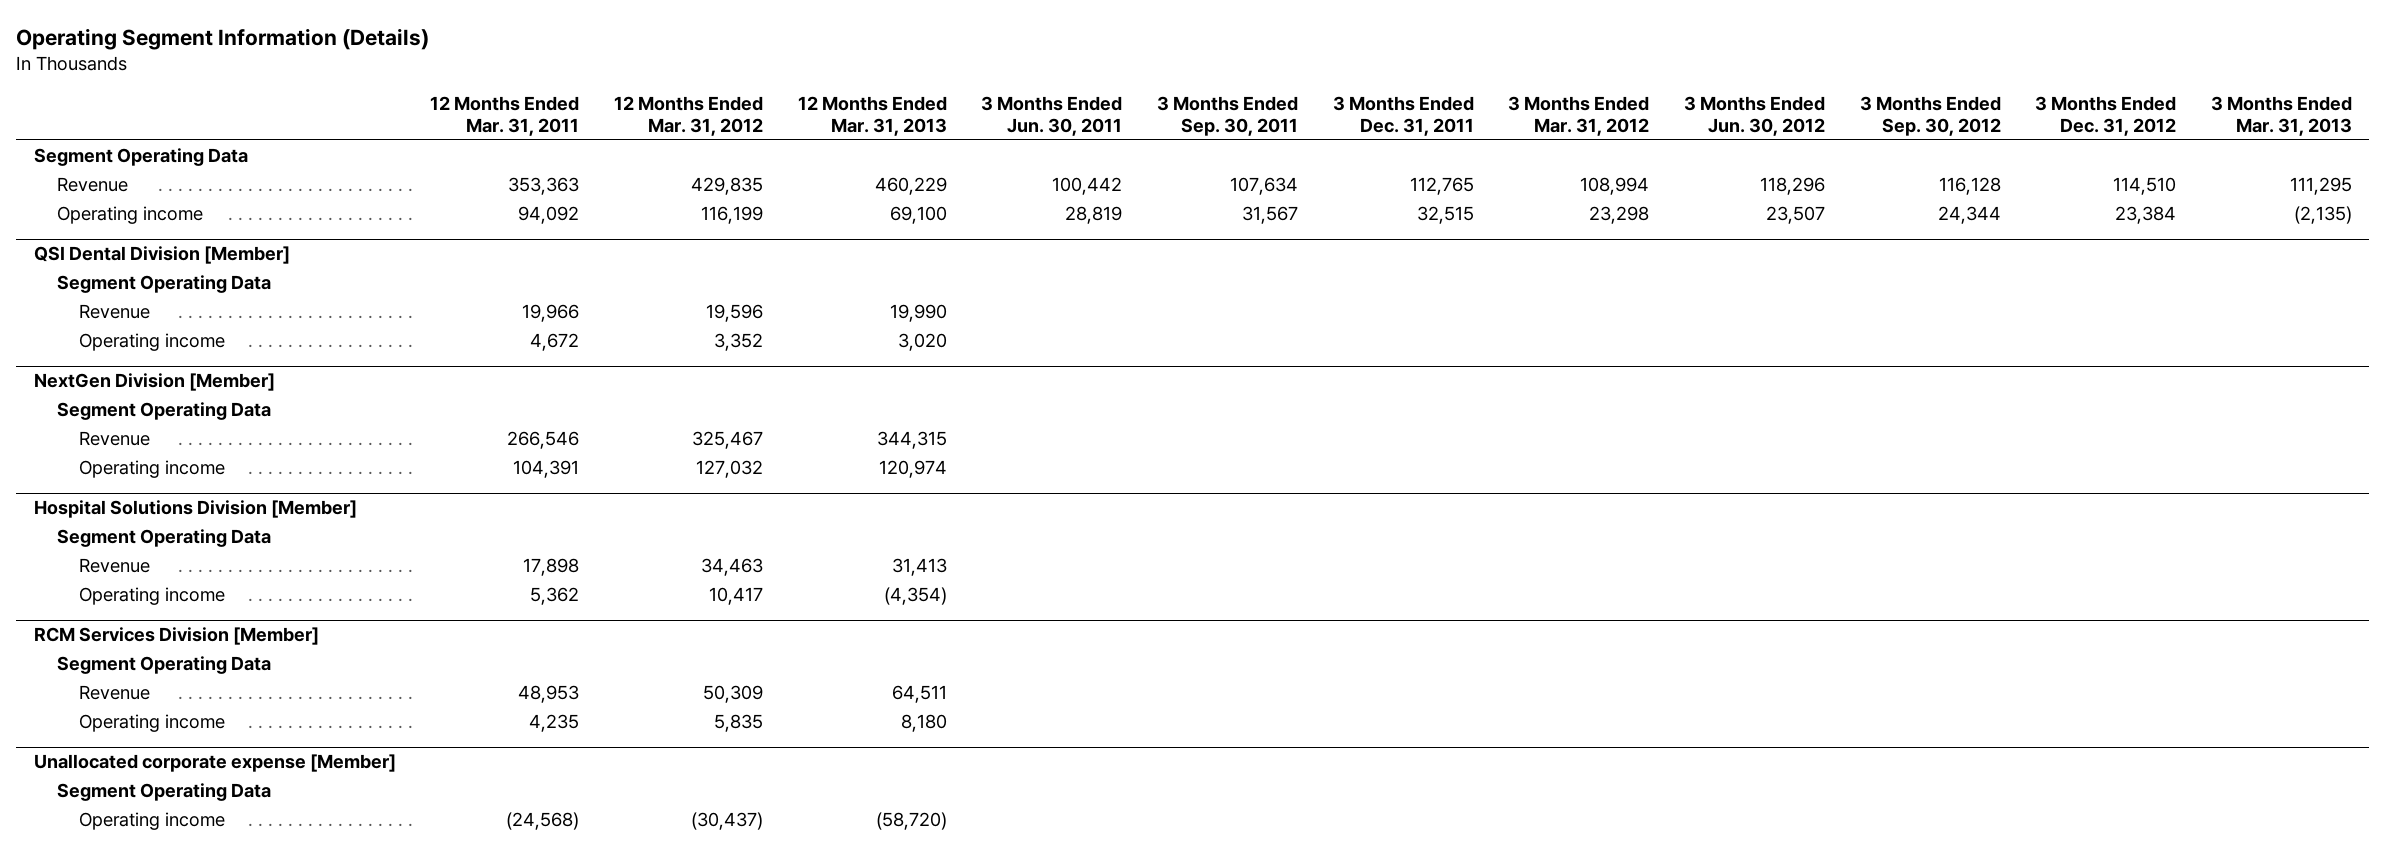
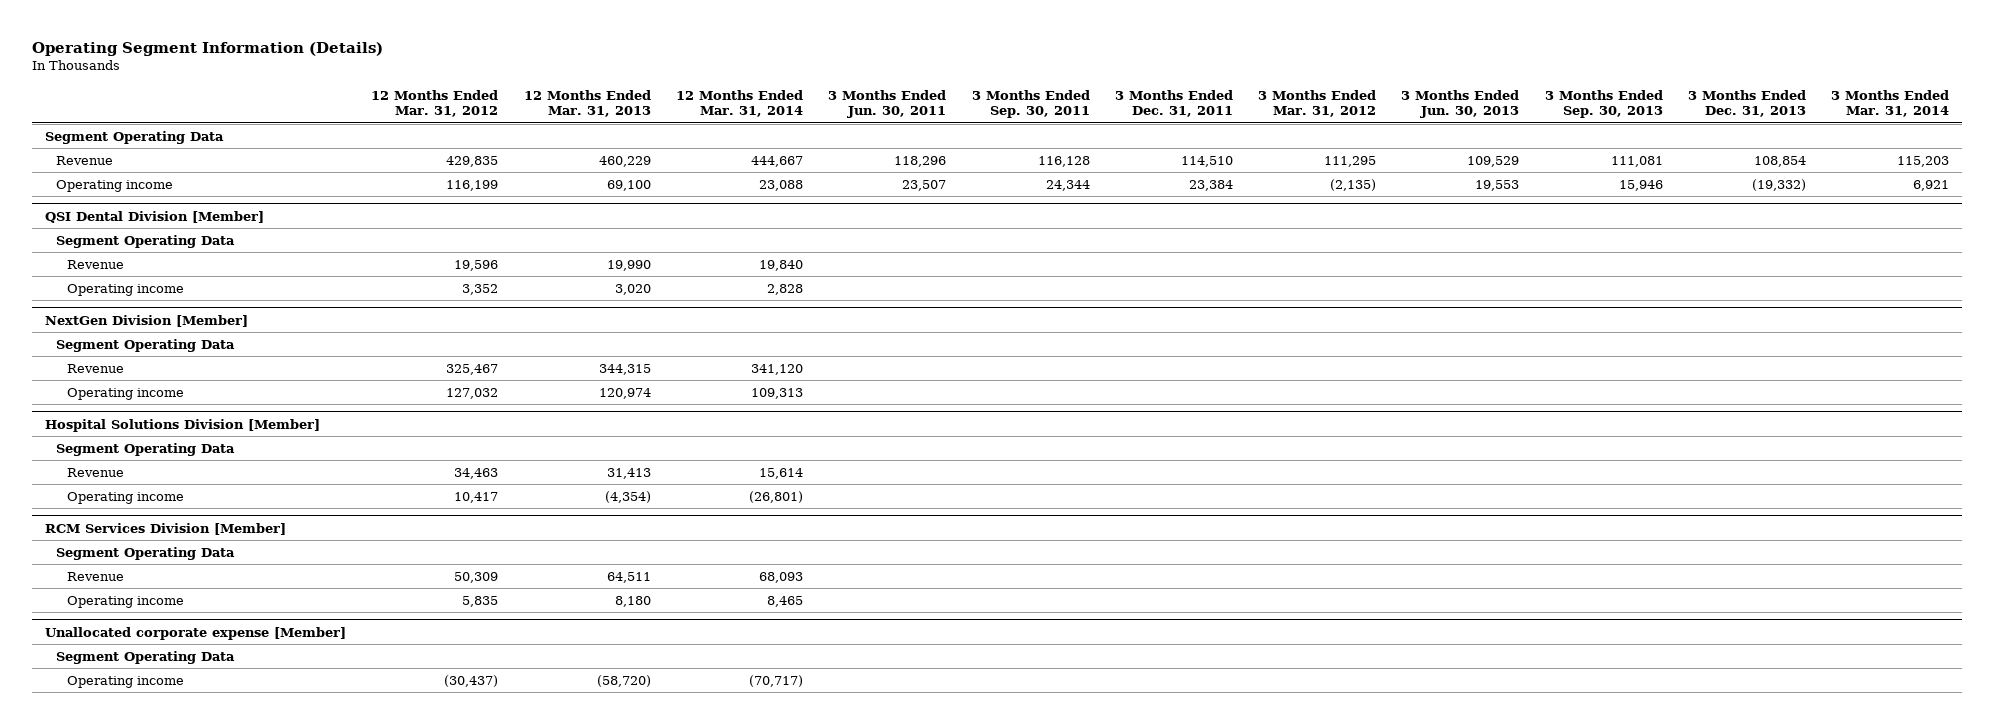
[430,95,580,137] 12 Months Ended Mar. 31, 2011 -> none
[1683,95,1825,137] 3 Months Ended Jun. 30, 2012 -> none
[1859,95,2001,137] 3 Months Ended Sep. 30, 2012 -> none
[2035,95,2177,137] 3 Months Ended Dec. 31, 2012 -> none
[2210,95,2352,137] 3 Months Ended Mar. 31, 2013 -> none
none -> [675,90,803,118] 12 Months Ended Mar. 31, 2014
none -> [1401,90,1520,119] 3 Months Ended Jun. 30, 2013
none -> [1544,90,1663,119] 3 Months Ended Sep. 30, 2013
none -> [1688,90,1807,118] 3 Months Ended Dec. 31, 2013
none -> [1831,90,1950,118] 3 Months Ended Mar. 31, 2014
[1052,176,1123,195] 100,442 -> [894,155,947,167] 118,296
[1229,176,1298,195] 107,634 -> [1037,155,1090,167] 116,128
[1409,176,1474,195] 112,765 -> [1180,155,1233,167] 114,510
[1580,176,1650,195] 108,994 -> [1324,155,1377,167] 111,295
[1065,205,1123,224] 28,819 -> [902,179,947,191] 23,507
[1241,205,1298,224] 31,567 -> [1045,179,1090,191] 24,344
[1416,205,1474,224] 32,515 -> [1188,179,1233,191] 23,384
[1589,205,1650,224] 23,298 -> [1330,178,1377,191] (2,135)

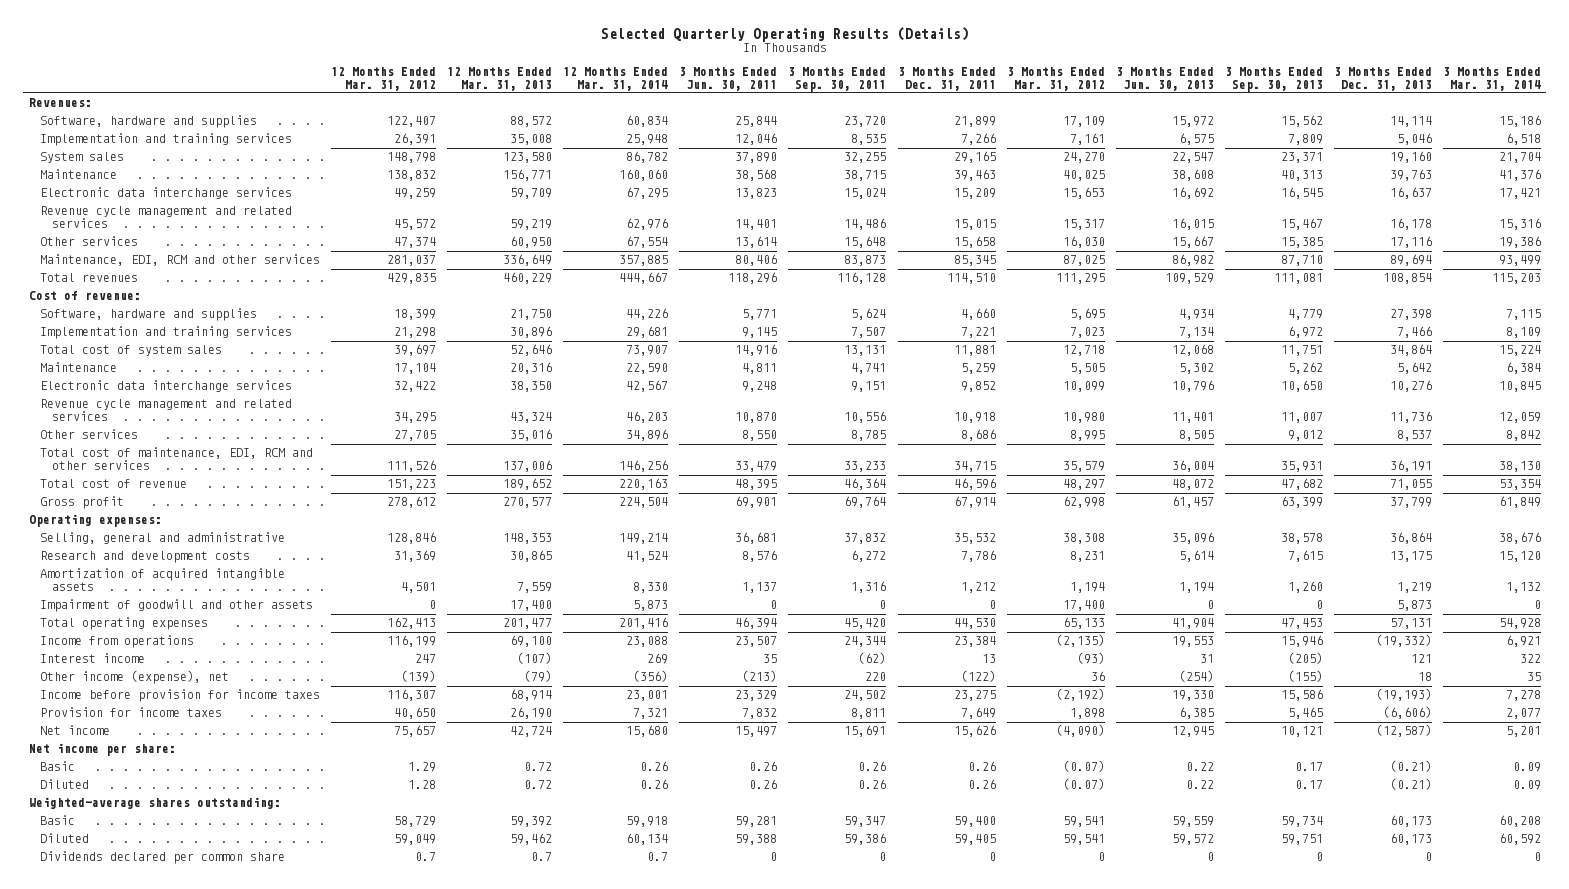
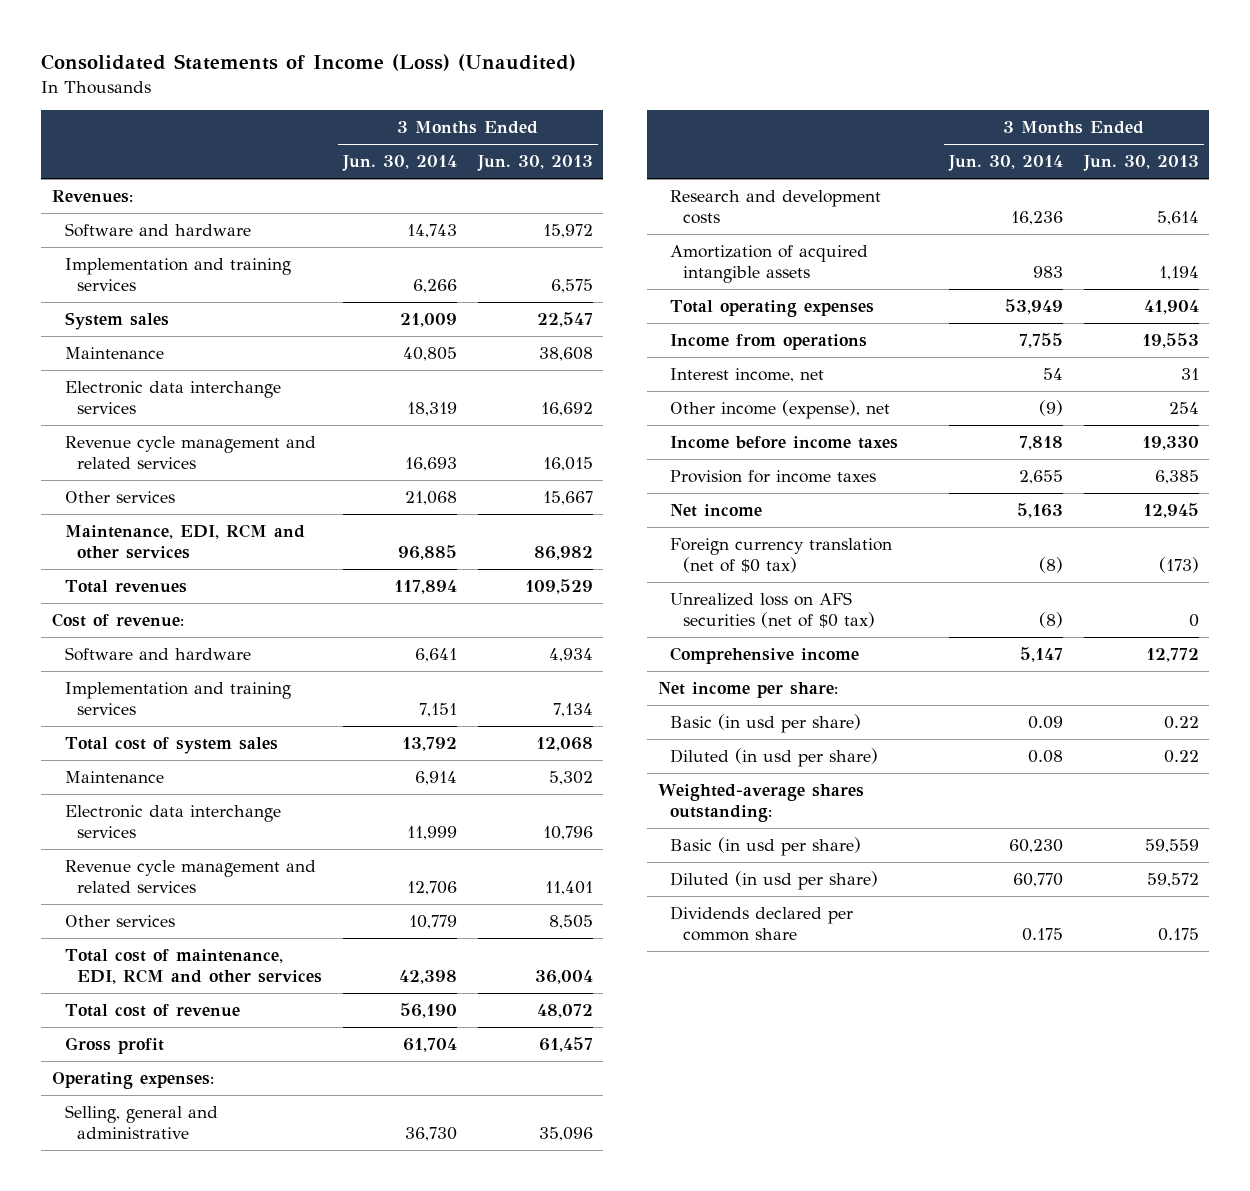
[600,26,969,42] Selected Quarterly Operating Results (Details) -> [41,53,577,71] Consolidated Statements of Income (Loss) (Unaudited)
[331,66,437,91] 12 Months Ended Mar. 31, 2012 -> none
[447,66,553,91] 12 Months Ended Mar. 31, 2013 -> none
[563,66,669,91] 12 Months Ended Mar. 31, 2014 -> none
[679,66,778,91] 3 Months Ended Jun. 30, 2011 -> none
[788,66,887,92] 3 Months Ended Sep. 30, 2011 -> none
[897,66,996,91] 3 Months Ended Dec. 31, 2011 -> none
[1006,66,1105,91] 3 Months Ended Mar. 31, 2012 -> none
[1224,66,1323,92] 3 Months Ended Sep. 30, 2013 -> none
[1333,66,1432,91] 3 Months Ended Dec. 31, 2013 -> none
[1442,66,1541,91] 3 Months Ended Mar. 31, 2014 -> none
none -> [342,155,458,172] Jun. 30, 2014
[40,115,258,129] Software, hardware and supplies -> [64,223,251,238] Software and hardware
[40,308,258,322] Software, hardware and supplies -> [64,647,251,662] Software and hardware
[40,599,314,613] Impairment of goodwill and other assets -> none
[40,653,146,664] Interest income -> [670,368,825,383] Interest income, net
[1178,670,1214,683] (254) -> [1168,402,1199,415] 254
[40,689,321,703] Income before provision for income taxes -> [670,436,899,450] Income before income taxes
none -> [670,538,893,573] Foreign currency translation (net of $0 tax)
none -> [670,592,876,628] Unrealized loss on AFS securities (net of $0 tax)
none -> [670,647,860,665] Comprehensive income
[40,761,76,772] Basic -> [670,714,862,734] Basic (in usd per share)
[40,779,90,790] Diluted -> [670,748,879,768] Diluted (in usd per share)
[40,815,76,826] Basic -> [670,837,862,857] Basic (in usd per share)
[40,833,90,844] Diluted -> [670,871,879,891] Diluted (in usd per share)
[1206,852,1214,862] 0 -> [1157,927,1199,941] 0.175

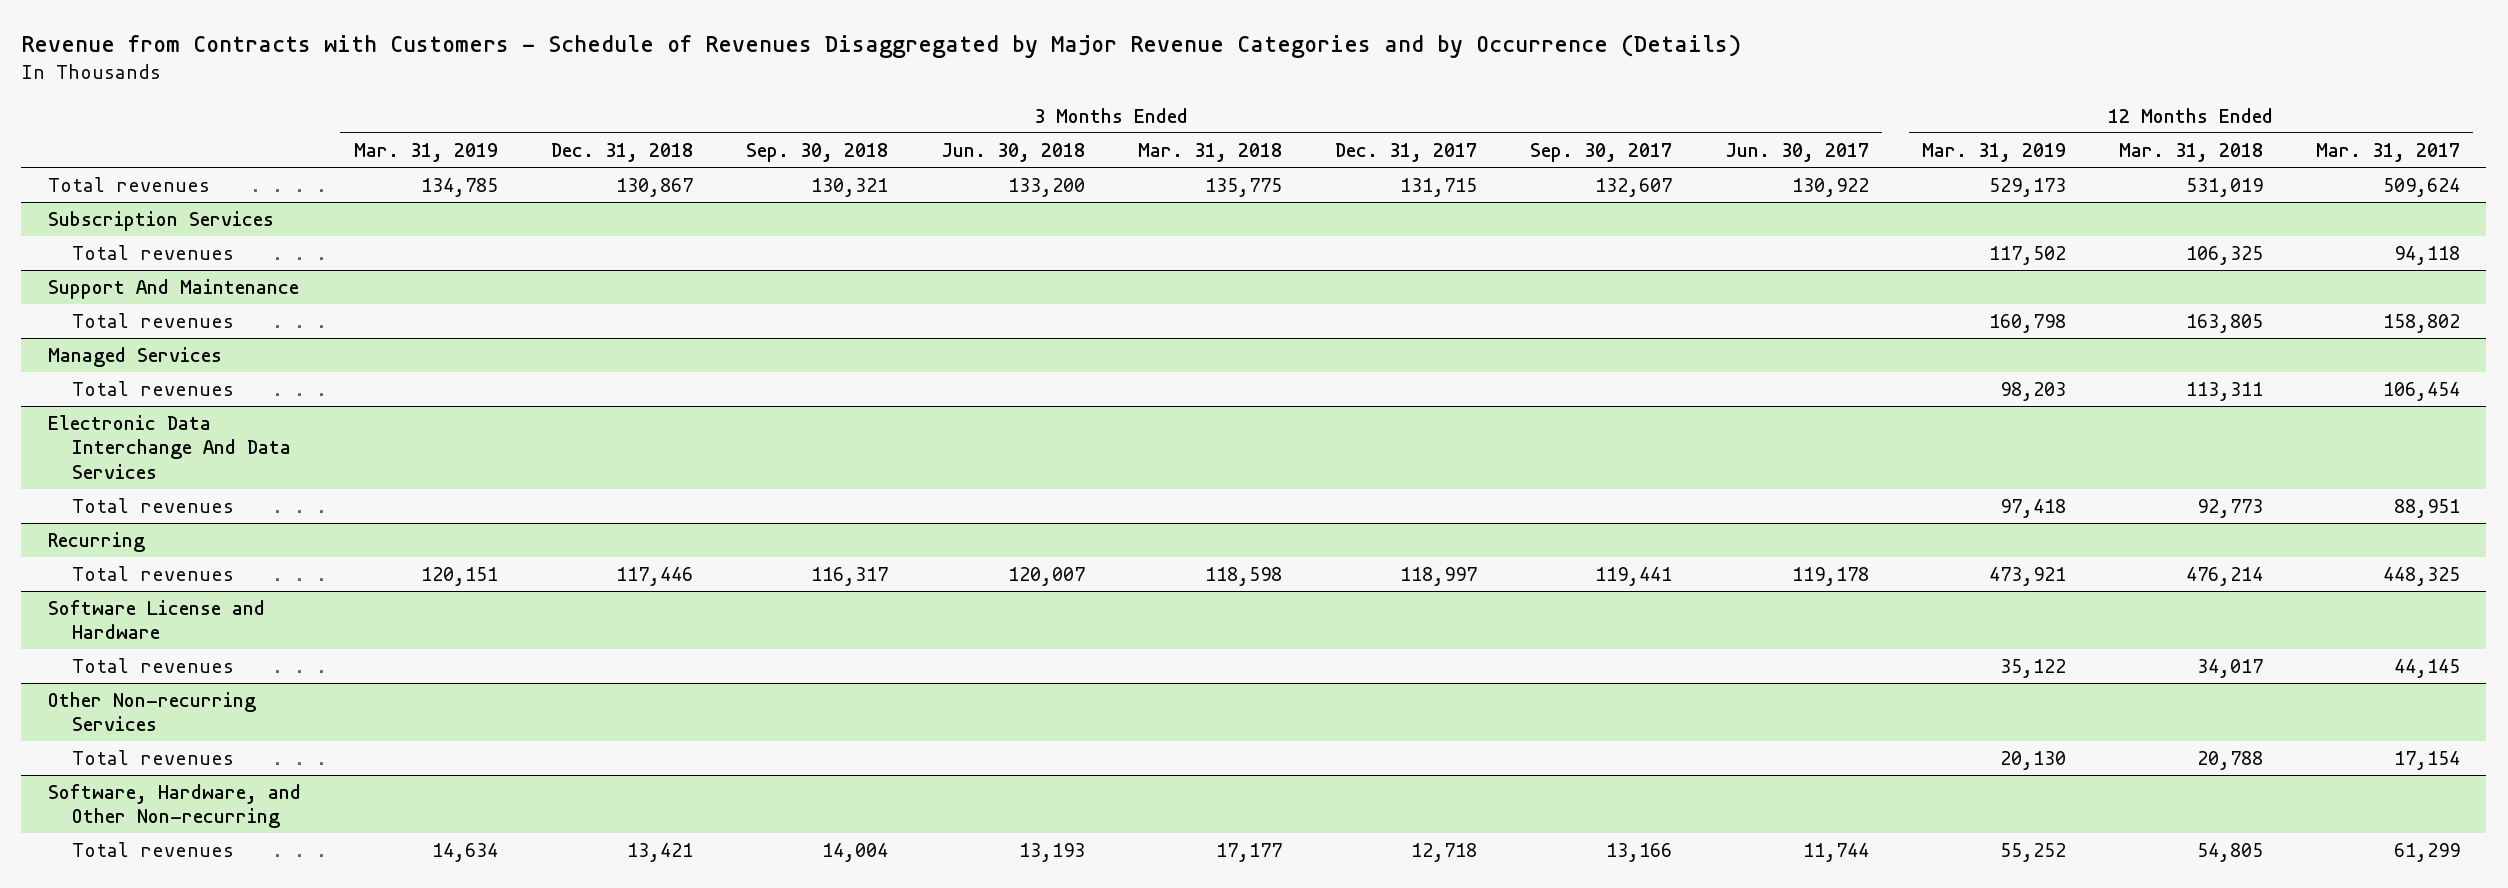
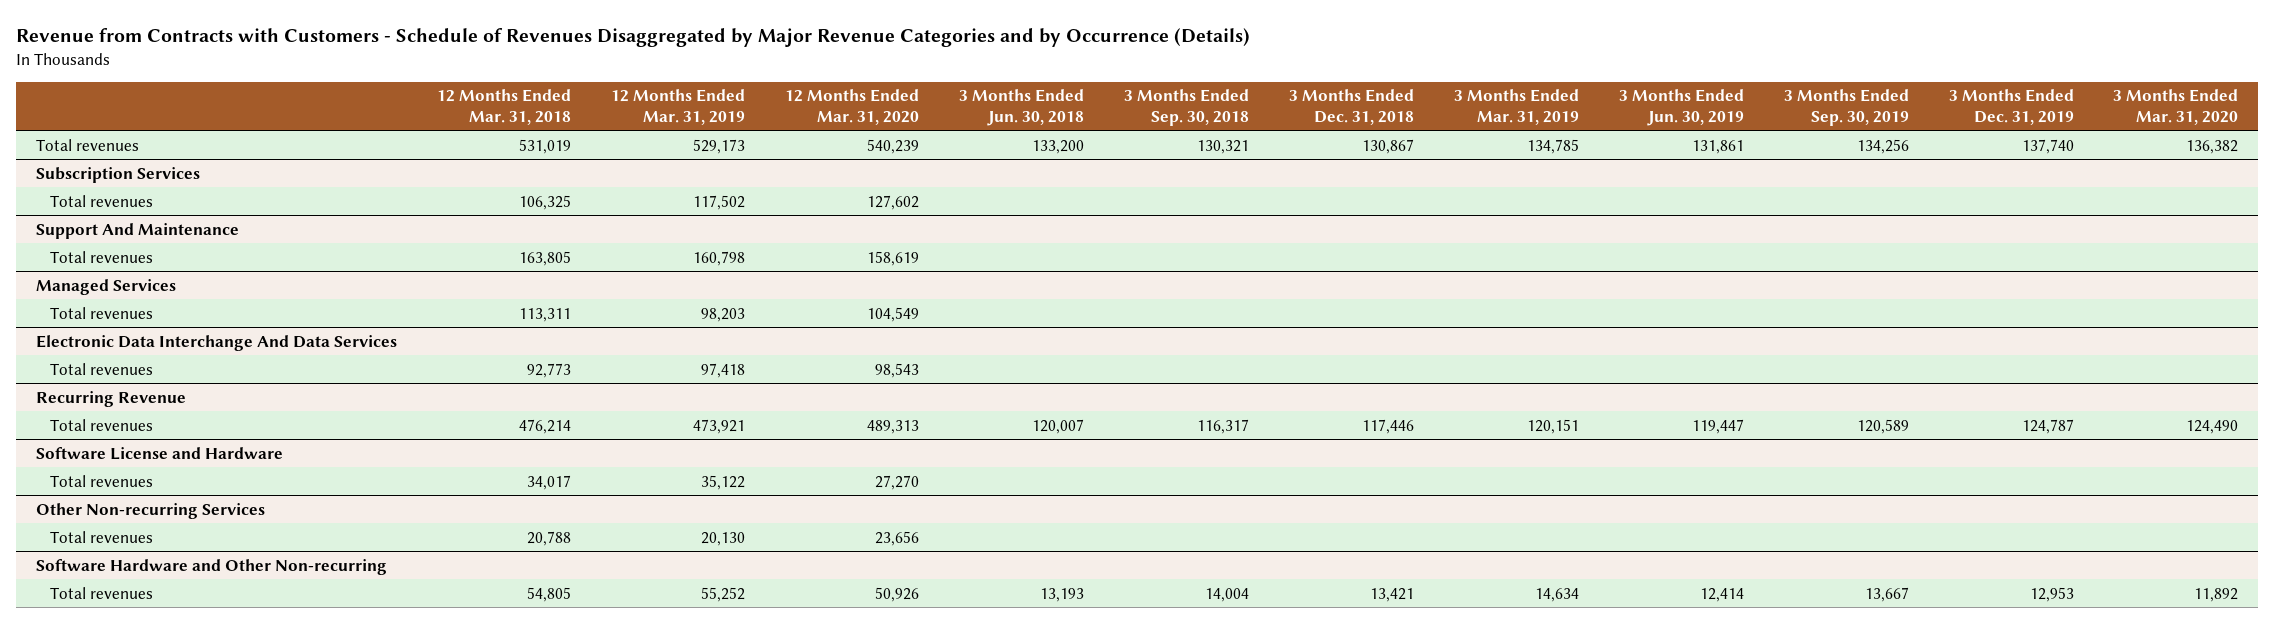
[1137,142,1282,162] Mar. 31, 2018 -> none
[1334,142,1477,162] Dec. 31, 2017 -> none
[1529,142,1672,162] Sep. 30, 2017 -> none
[1724,142,1869,162] Jun. 30, 2017 -> none
[2315,142,2460,162] Mar. 31, 2017 -> none
none -> [784,89,919,125] 12 Months Ended Mar. 31, 2020
none -> [1618,89,1744,126] 3 Months Ended Jun. 30, 2019
none -> [1783,89,1909,126] 3 Months Ended Sep. 30, 2019
none -> [1948,89,2074,125] 3 Months Ended Dec. 31, 2019
none -> [2113,89,2239,125] 3 Months Ended Mar. 31, 2020
[47,531,145,552] Recurring -> [36,390,187,407] Recurring Revenue
[47,783,301,829] Software, Hardware, and Other Non-recurring -> [36,558,388,575] Software Hardware and Other Non-recurring

